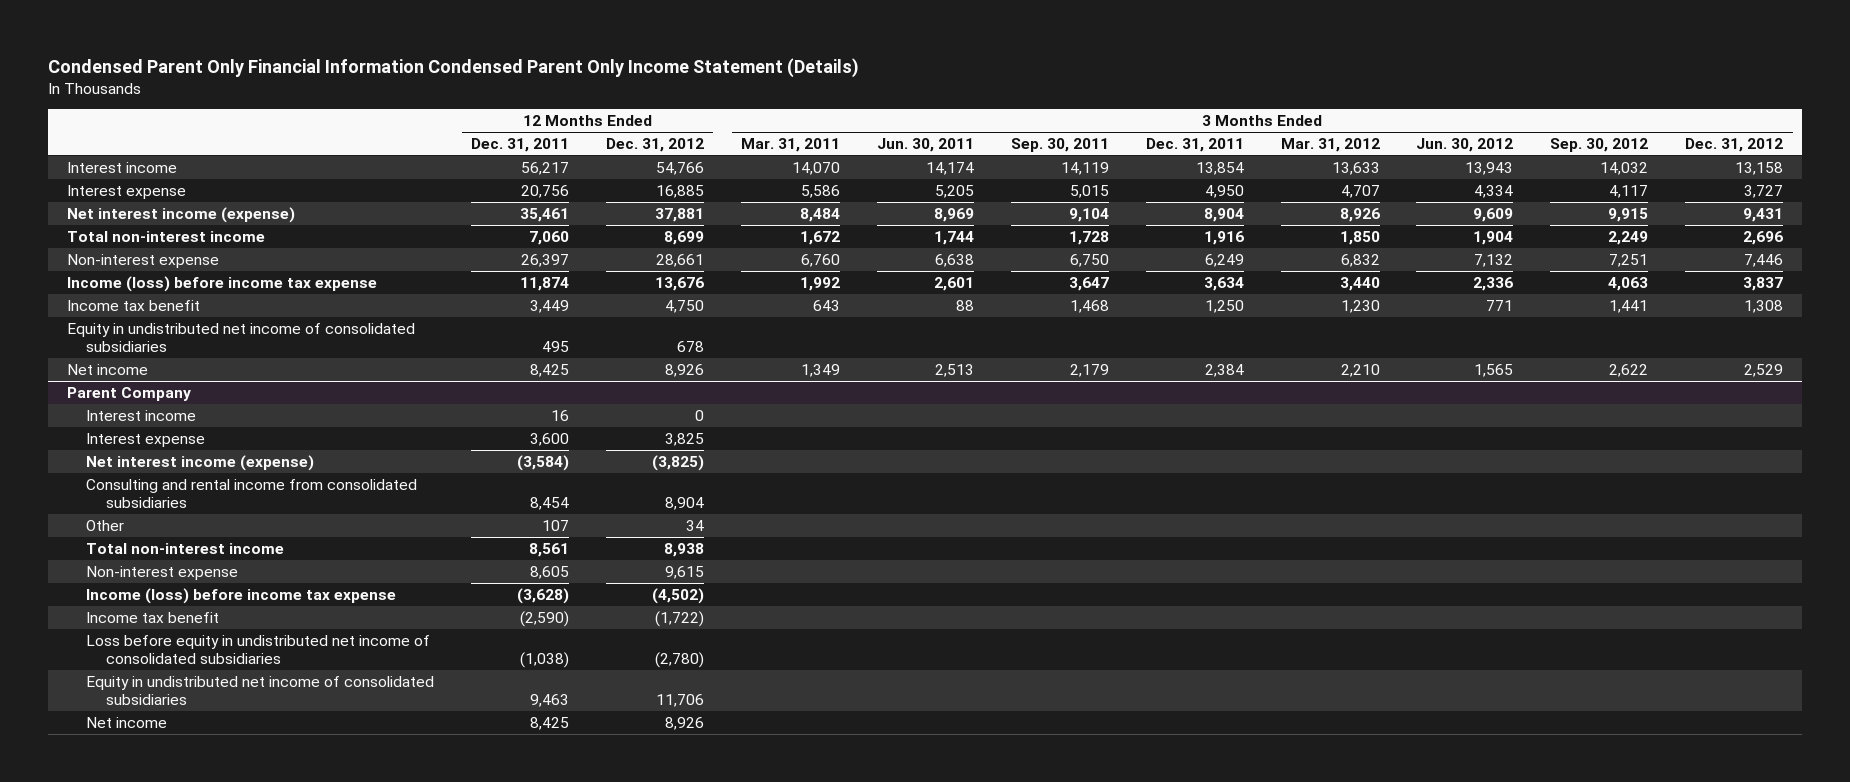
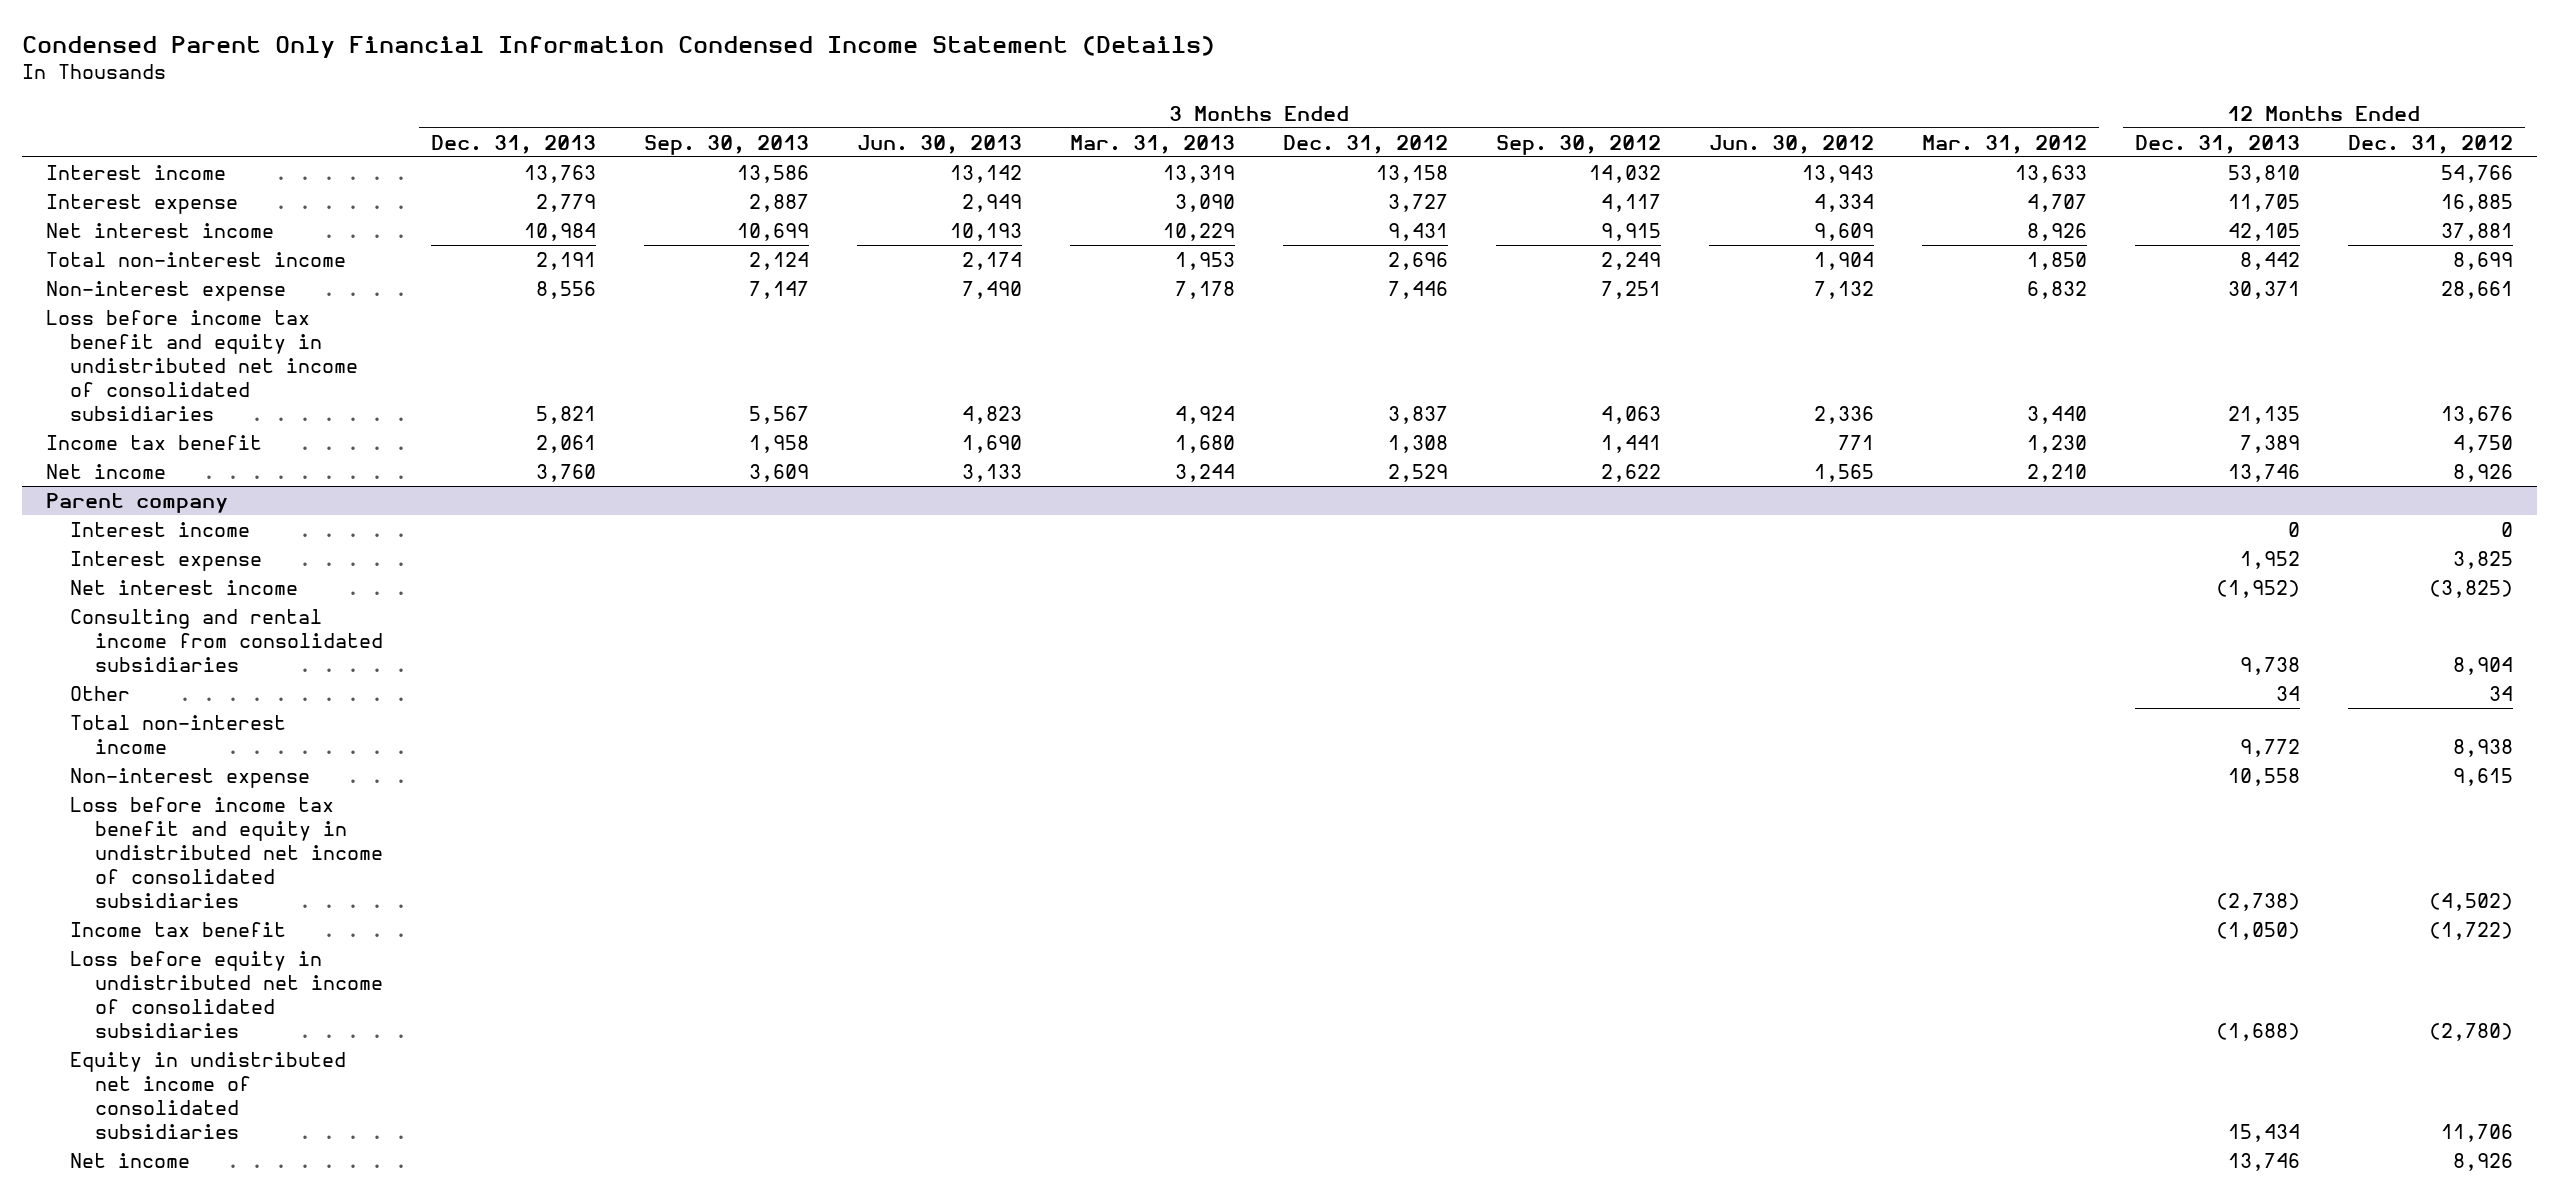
[48,57,860,78] Condensed Parent Only Financial Information Condensed Parent Only Income Statement (Details) -> [21,35,1215,58] Condensed Parent Only Financial Information Condensed Income Statement (Details)
[471,138,570,153] Dec. 31, 2011 -> none
[740,138,840,153] Mar. 31, 2011 -> none
[876,138,974,153] Jun. 30, 2011 -> none
[1010,138,1109,153] Sep. 30, 2011 -> none
[1145,138,1244,153] Dec. 31, 2011 -> none
none -> [430,134,596,154] Dec. 31, 2013
none -> [643,134,809,155] Sep. 30, 2013
none -> [856,134,1022,154] Jun. 30, 2013
none -> [1069,134,1235,154] Mar. 31, 2013
none -> [2134,134,2300,154] Dec. 31, 2013
[66,206,295,223] Net interest income (expense) -> [45,223,274,239] Net interest income
[66,275,377,292] Income (loss) before income tax expense -> [45,310,359,421] Loss before income tax benefit and equity in undistributed net income of consolidated subsidiaries
[66,322,415,353] Equity in undistributed net income of consolidated subsidiaries -> none
[66,386,191,401] Parent Company -> [45,493,228,514] Parent company
[86,454,315,471] Net interest income (expense) -> [70,580,299,596] Net interest income
[86,587,397,604] Income (loss) before income tax expense -> [70,797,383,908] Loss before income tax benefit and equity in undistributed net income of consolidated subsidiaries

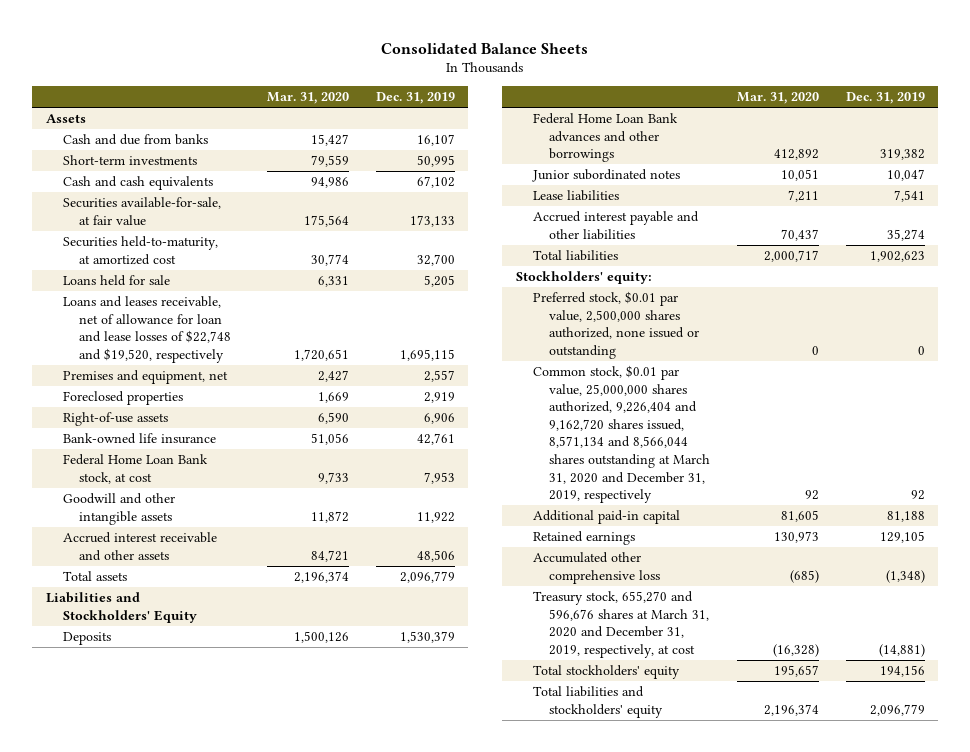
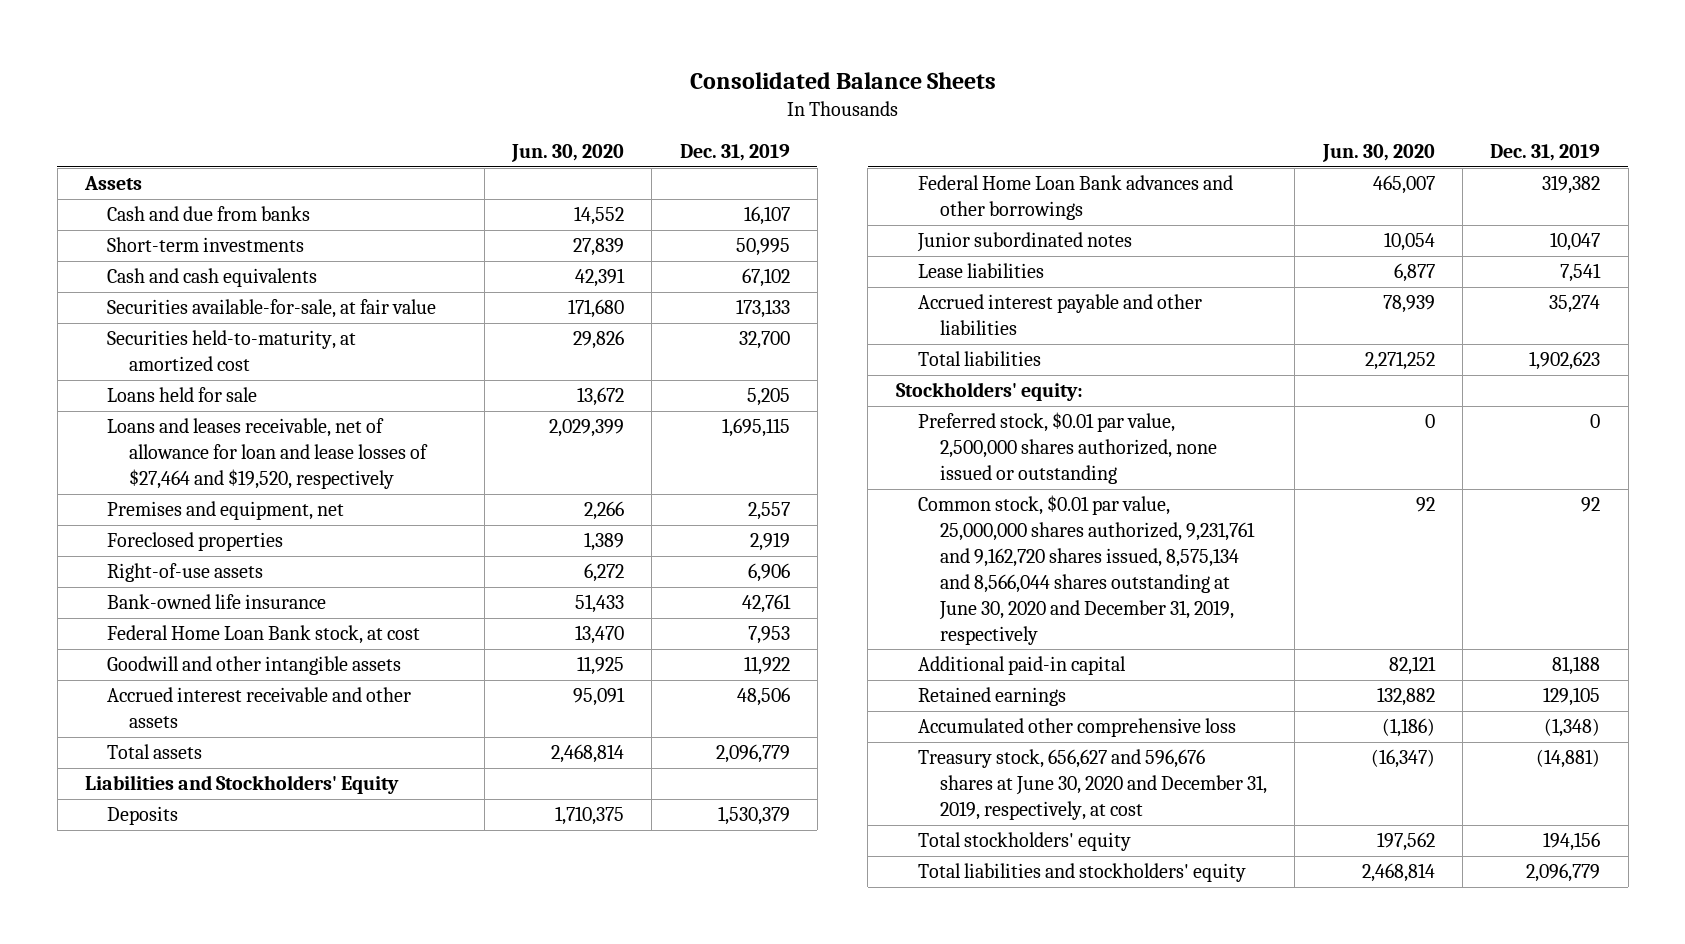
[267,92,350,105] Mar. 31, 2020 -> none
none -> [510,144,624,163] Jun. 30, 2020
[62,295,232,363] Loans and leases receivable, net of allowance for loan and lease losses of $22,748 and $19,520, respectively -> [107,418,429,490] Loans and leases receivable, net of allowance for loan and lease losses of $27,464 and $19,520, respectively
[532,364,711,504] Common stock, $0.01 par value, 25,000,000 shares authorized, 9,226,404 and 9,162,720 shares issued, 8,571,134 and 8,566,044 shares outstanding at March 31, 2020 and December 31, 2019, respectively -> [917,495,1256,645] Common stock, $0.01 par value, 25,000,000 shares authorized, 9,231,761 and 9,162,720 shares issued, 8,575,134 and 8,566,044 shares outstanding at June 30, 2020 and December 31, 2019, respectively
[532,590,710,658] Treasury stock, 655,270 and 596,676 shares at March 31, 2020 and December 31, 2019, respectively, at cost -> [917,749,1268,821] Treasury stock, 656,627 and 596,676 shares at June 30, 2020 and December 31, 2019, respectively, at cost

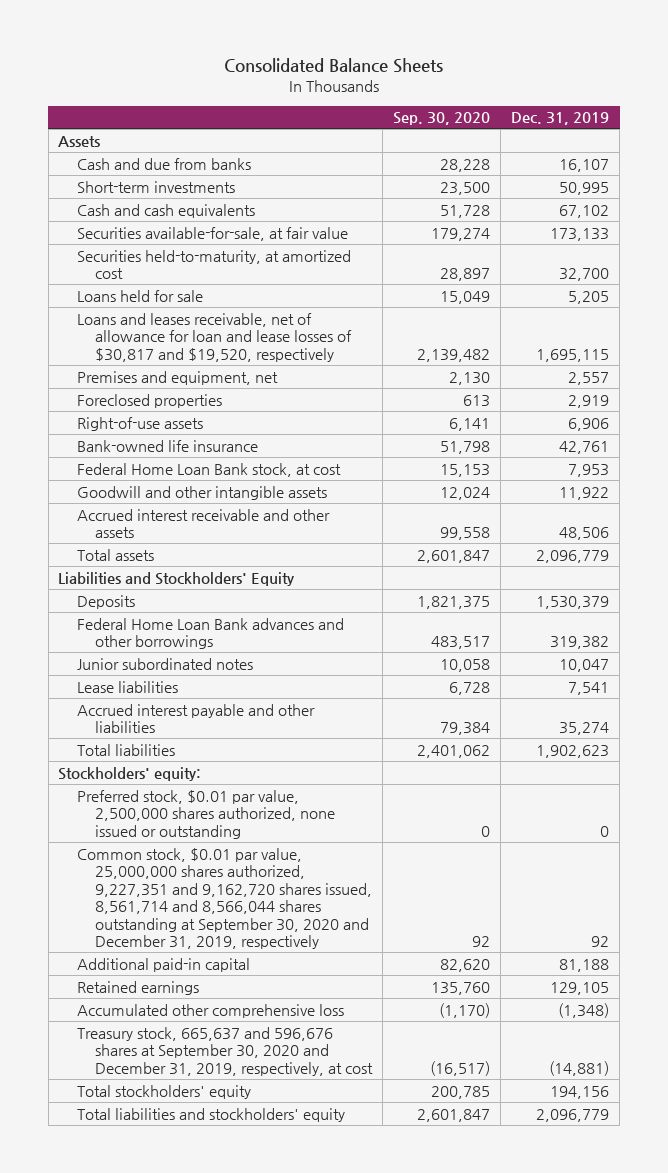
[510,144,624,163] Jun. 30, 2020 -> none
none -> [393,112,491,126] Sep. 30, 2020
[107,418,429,490] Loans and leases receivable, net of allowance for loan and lease losses of $27,464 and $19,520, respectively -> [76,312,353,362] Loans and leases receivable, net of allowance for loan and lease losses of $30,817 and $19,520, respectively
[917,495,1256,645] Common stock, $0.01 par value, 25,000,000 shares authorized, 9,231,761 and 9,162,720 shares issued, 8,575,134 and 8,566,044 shares outstanding at June 30, 2020 and December 31, 2019, respectively -> [76,847,373,950] Common stock, $0.01 par value, 25,000,000 shares authorized, 9,227,351 and 9,162,720 shares issued, 8,561,714 and 8,566,044 shares outstanding at September 30, 2020 and December 31, 2019, respectively
[917,749,1268,821] Treasury stock, 656,627 and 596,676 shares at June 30, 2020 and December 31, 2019, respectively, at cost -> [76,1026,374,1076] Treasury stock, 665,637 and 596,676 shares at September 30, 2020 and December 31, 2019, respectively, at cost

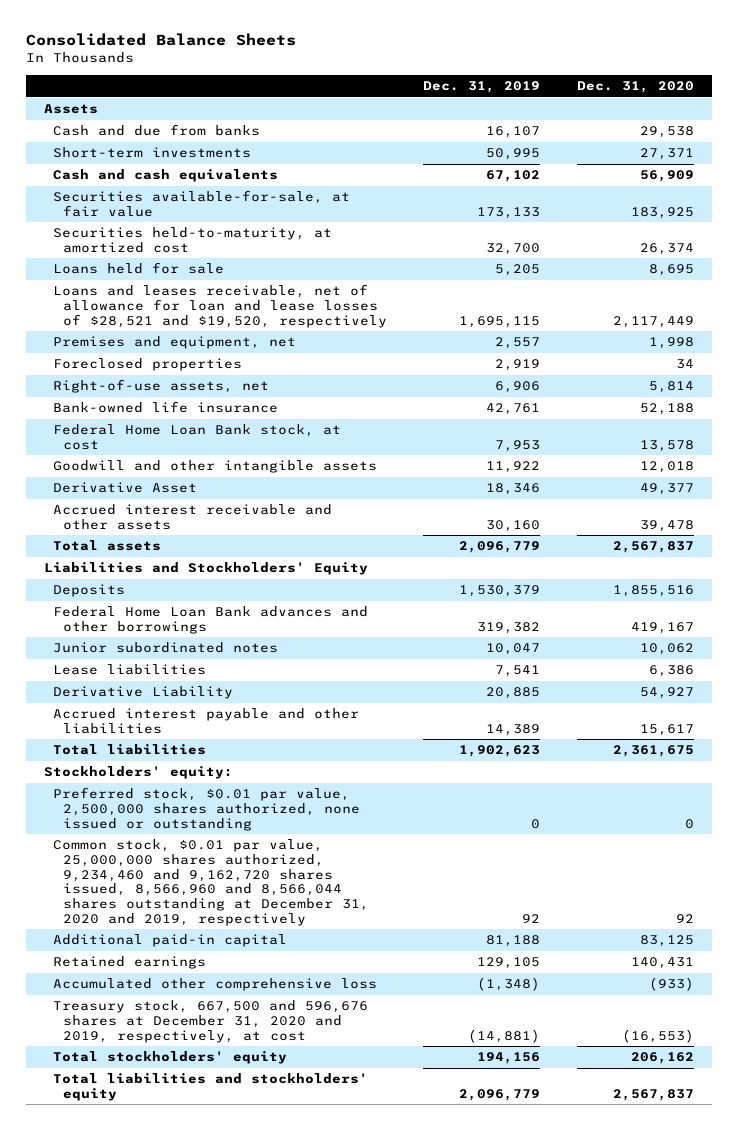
[393,112,491,126] Sep. 30, 2020 -> none
none -> [576,81,694,94] Dec. 31, 2020
[76,312,353,362] Loans and leases receivable, net of allowance for loan and lease losses of $30,817 and $19,520, respectively -> [53,284,387,328] Loans and leases receivable, net of allowance for loan and lease losses of $28,521 and $19,520, respectively
[76,416,203,431] Right-of-use assets -> [53,379,270,394] Right-of-use assets, net
none -> [53,482,198,494] Derivative Asset
[559,527,610,541] 48,506 -> [486,519,541,532] 30,160
none -> [53,686,234,700] Derivative Liability
[559,722,610,736] 35,274 -> [486,723,541,736] 14,389
[76,847,373,950] Common stock, $0.01 par value, 25,000,000 shares authorized, 9,227,351 and 9,162,720 shares issued, 8,561,714 and 8,566,044 shares outstanding at September 30, 2020 and December 31, 2019, respectively -> [53,839,369,926] Common stock, $0.01 par value, 25,000,000 shares authorized, 9,234,460 and 9,162,720 shares issued, 8,566,960 and 8,566,044 shares outstanding at December 31, 2020 and 2019, respectively
[76,1026,374,1076] Treasury stock, 665,637 and 596,676 shares at September 30, 2020 and December 31, 2019, respectively, at cost -> [53,1000,369,1043] Treasury stock, 667,500 and 596,676 shares at December 31, 2020 and 2019, respectively, at cost

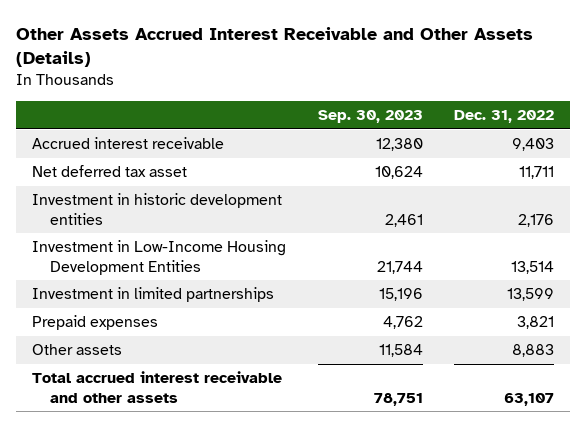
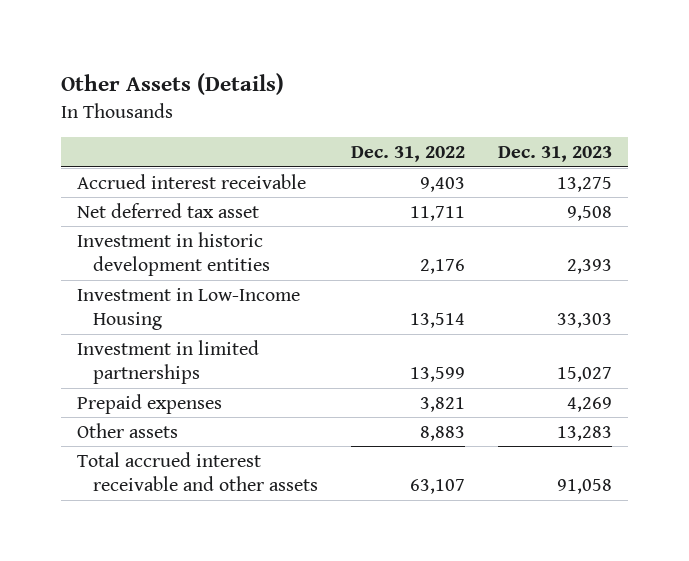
[16,27,534,68] Other Assets Accrued Interest Receivable and Other Assets (Details) -> [60,73,284,96] Other Assets (Details)
[317,109,423,123] Sep. 30, 2023 -> none
none -> [497,145,612,162] Dec. 31, 2023
[32,240,287,275] Investment in Low-Income Housing Development Entities -> [77,287,301,331] Investment in Low-Income Housing

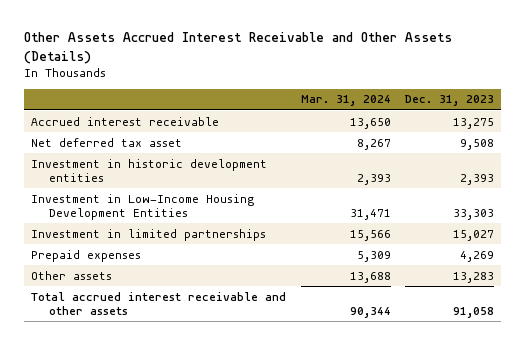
[60,73,284,96] Other Assets (Details) -> [24,32,453,64] Other Assets Accrued Interest Receivable and Other Assets (Details)
[350,145,465,162] Dec. 31, 2022 -> none
none -> [300,95,391,107] Mar. 31, 2024
[77,287,301,331] Investment in Low-Income Housing -> [31,193,255,220] Investment in Low-Income Housing Development Entities

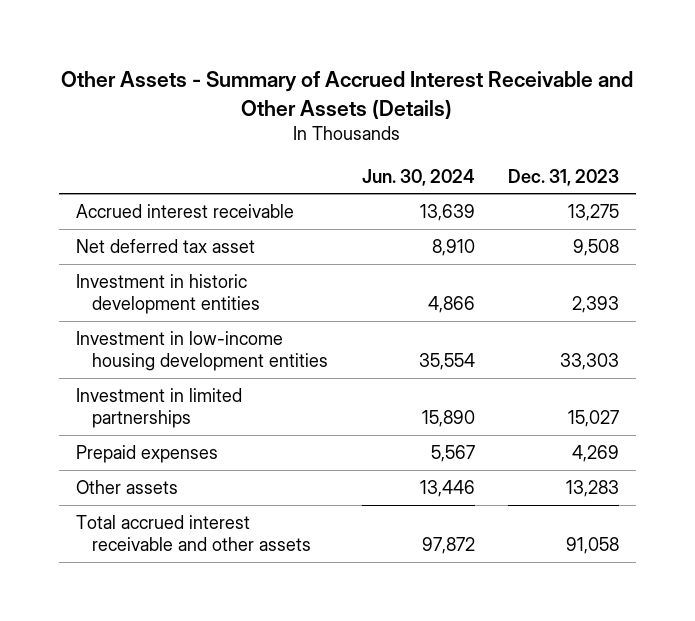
[24,32,453,64] Other Assets Accrued Interest Receivable and Other Assets (Details) -> [61,71,634,119] Other Assets - Summary of Accrued Interest Receivable and Other Assets (Details)
[300,95,391,107] Mar. 31, 2024 -> none
none -> [361,168,475,186] Jun. 30, 2024
[31,193,255,220] Investment in Low-Income Housing Development Entities -> [75,331,329,372] Investment in low-income housing development entities

